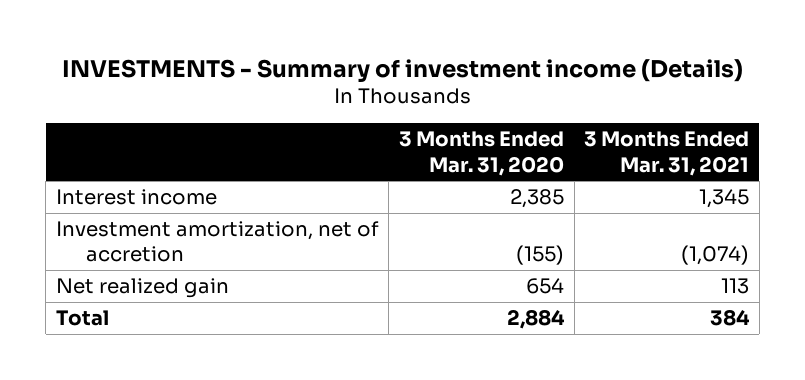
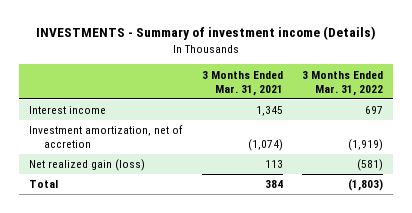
[399,131,565,176] 3 Months Ended Mar. 31, 2020 -> none
none -> [302,70,384,96] 3 Months Ended Mar. 31, 2022
[55,278,229,299] Net realized gain -> [28,159,145,172] Net realized gain (loss)

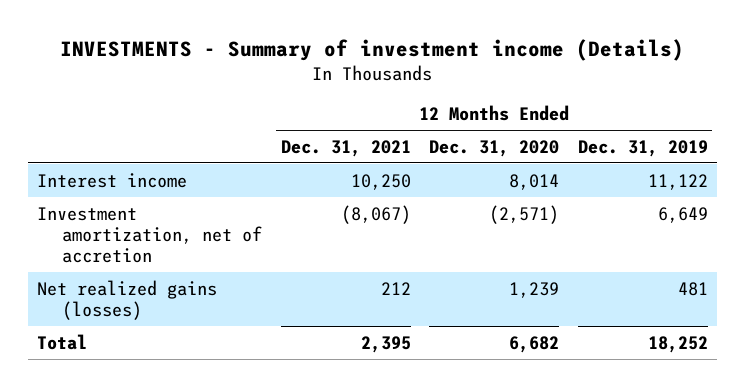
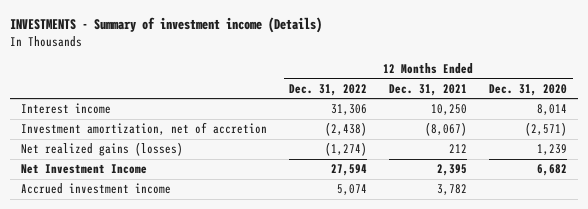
[577,139,708,157] Dec. 31, 2019 -> none
none -> [289,83,368,96] Dec. 31, 2022
[37,333,88,350] Total -> [21,164,148,175] Net Investment Income
none -> [21,183,172,195] Accrued investment income

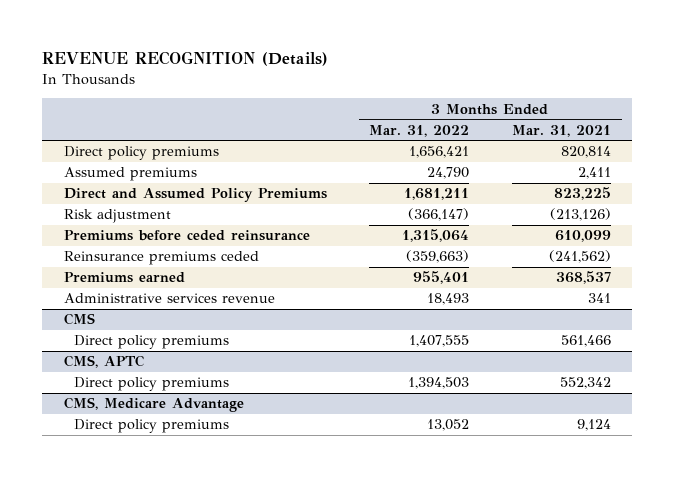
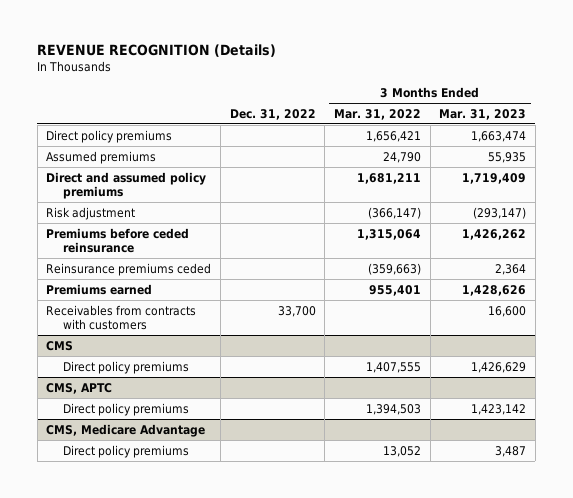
[511,124,611,137] Mar. 31, 2021 -> none
none -> [229,108,316,120] Dec. 31, 2022
none -> [439,108,527,120] Mar. 31, 2023
[63,188,327,203] Direct and Assumed Policy Premiums -> [46,171,207,200] Direct and assumed policy premiums
[63,293,275,304] Administrative services revenue -> none
none -> [46,304,197,331] Receivables from contracts with customers

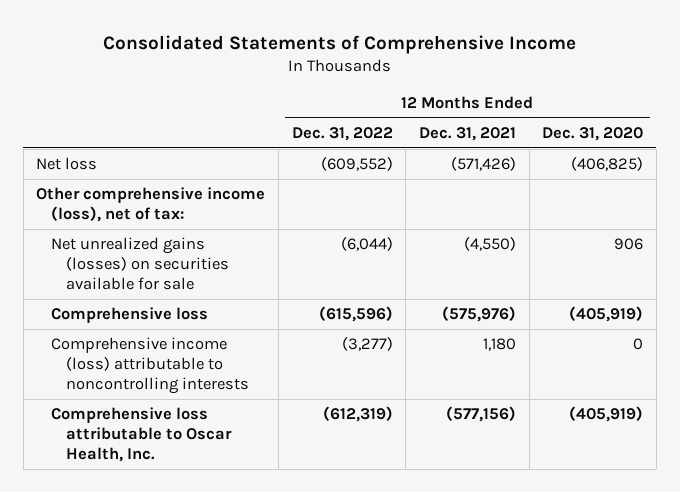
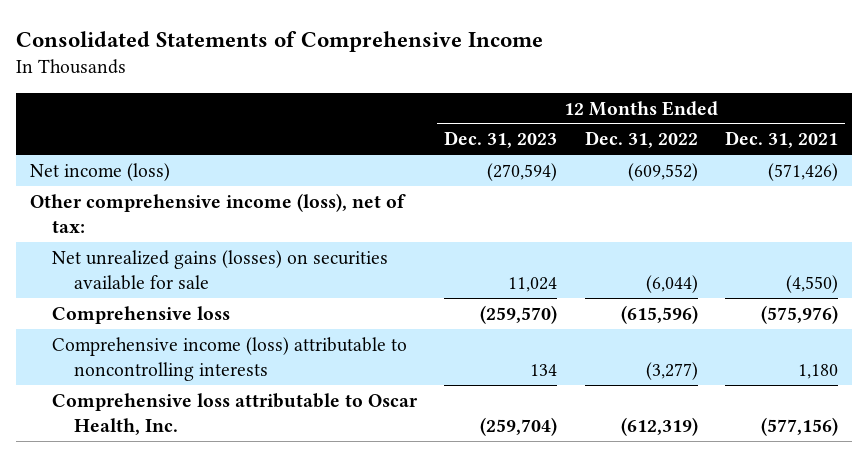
[542,126,644,141] Dec. 31, 2020 -> none
none -> [444,131,558,149] Dec. 31, 2023
[36,157,98,171] Net loss -> [29,162,170,181] Net income (loss)

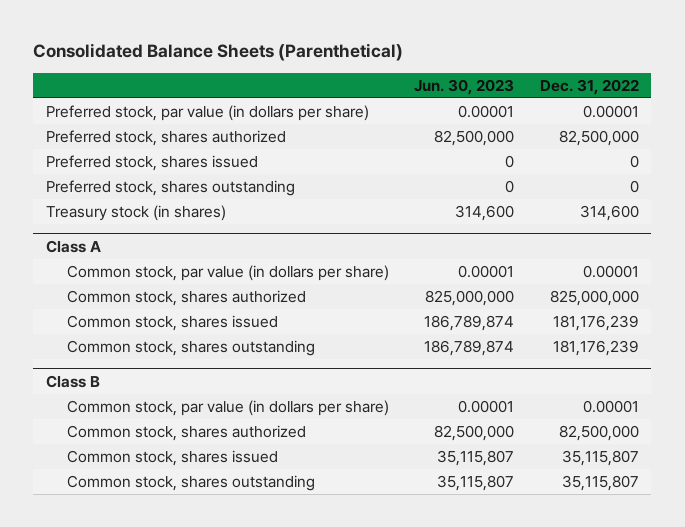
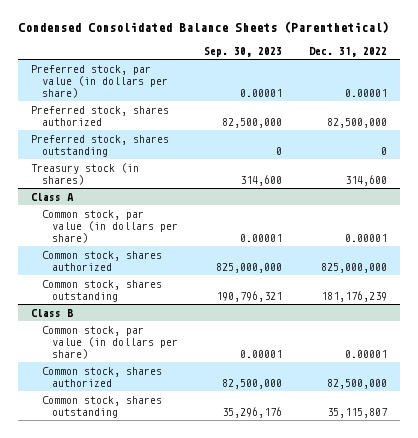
[33,43,404,62] Consolidated Balance Sheets (Parenthetical) -> [18,21,390,34] Condensed Consolidated Balance Sheets (Parenthetical)
[414,78,515,95] Jun. 30, 2023 -> none
none -> [204,46,283,57] Sep. 30, 2023
[46,155,259,172] Preferred stock, shares issued -> none
[67,315,279,332] Common stock, shares issued -> none
[67,450,279,467] Common stock, shares issued -> none

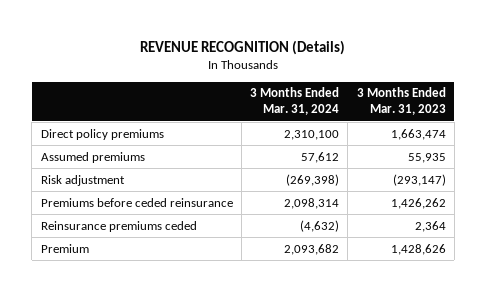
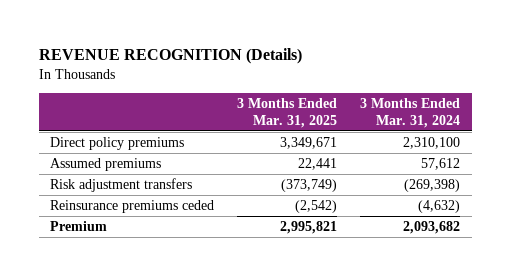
[356,87,446,116] 3 Months Ended Mar. 31, 2023 -> none
none -> [237,97,338,128] 3 Months Ended Mar. 31, 2025
[40,197,233,207] Premiums before ceded reinsurance -> none
[40,174,125,186] Risk adjustment -> [50,178,193,193] Risk adjustment transfers

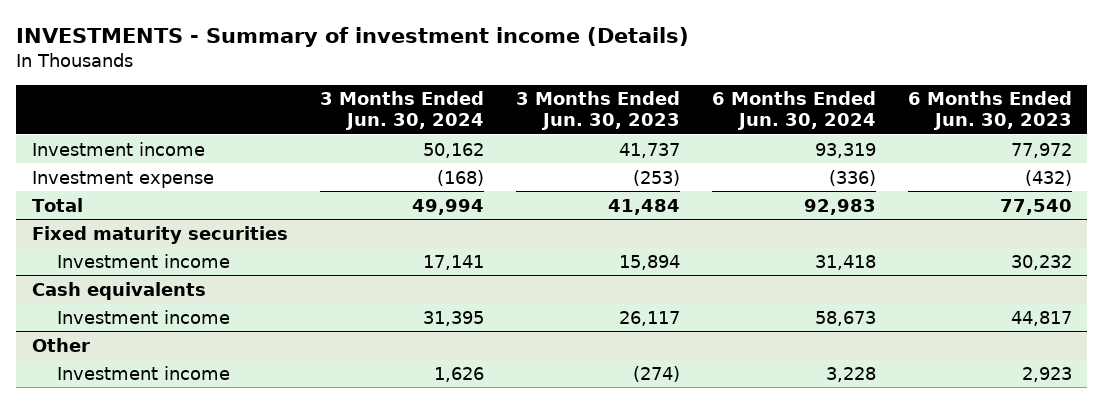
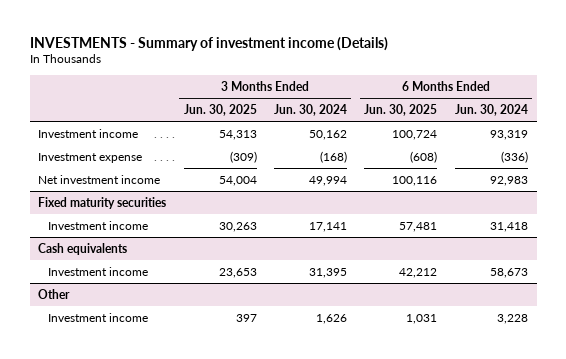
[515,91,680,130] 3 Months Ended Jun. 30, 2023 -> none
[907,91,1072,130] 6 Months Ended Jun. 30, 2023 -> none
none -> [183,103,257,116] Jun. 30, 2025
none -> [364,103,438,116] Jun. 30, 2025
[31,197,83,212] Total -> [38,174,161,184] Net investment income

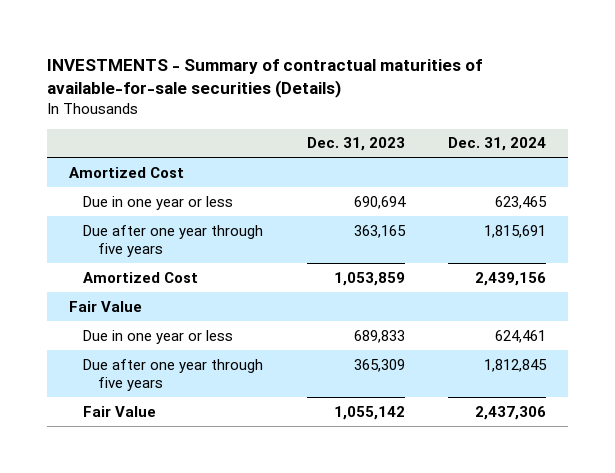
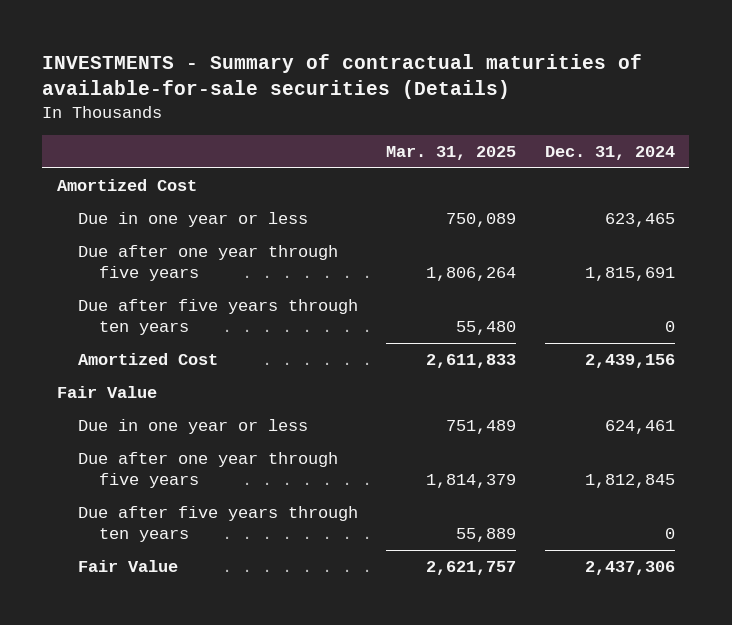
[306,137,405,152] Dec. 31, 2023 -> none
none -> [386,146,517,161] Mar. 31, 2025
none -> [77,298,358,336] Due after five years through ten years
none -> [77,505,358,543] Due after five years through ten years

